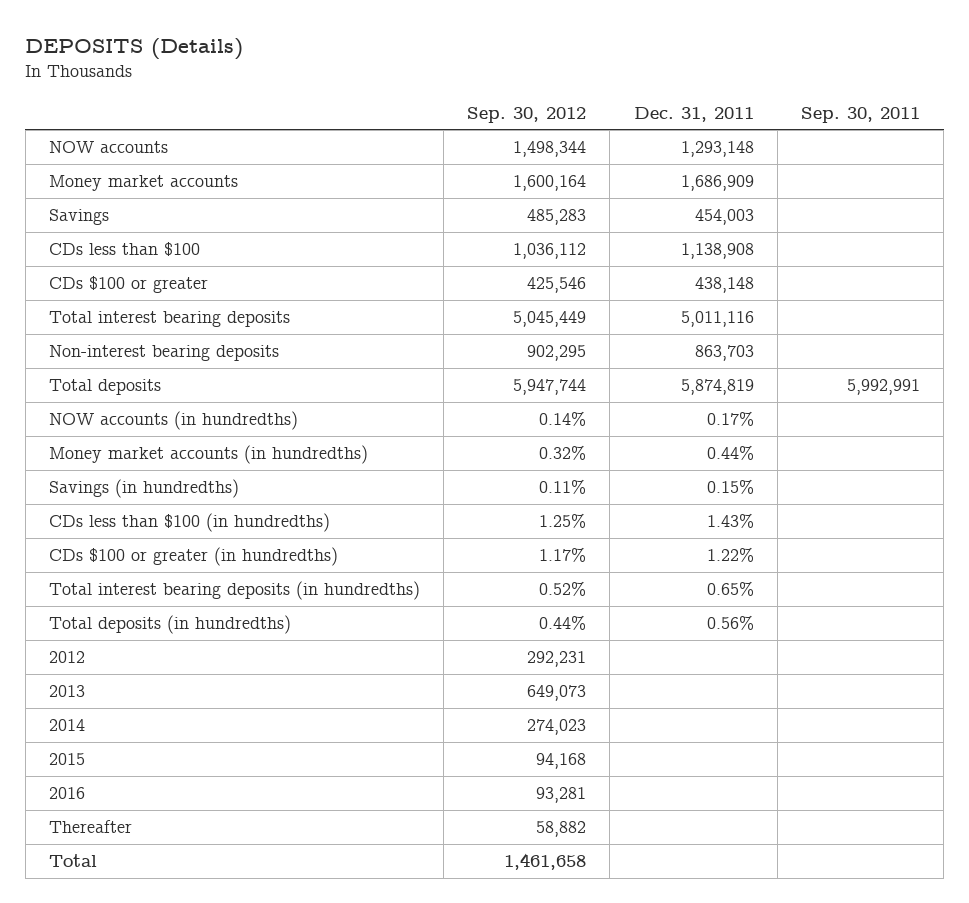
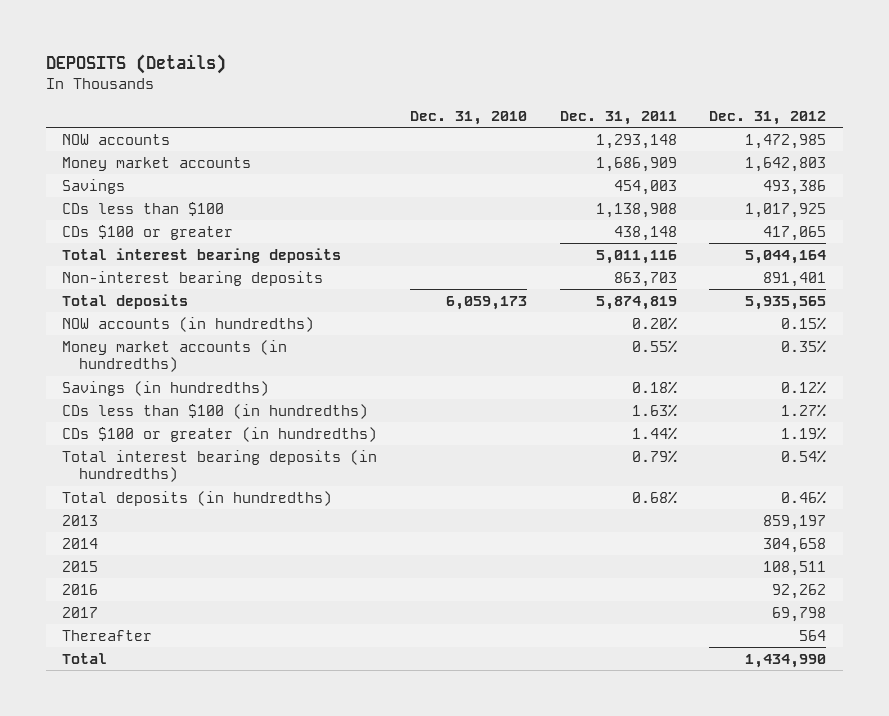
[467,106,587,123] Sep. 30, 2012 -> none
[800,106,920,123] Sep. 30, 2011 -> none
none -> [409,111,527,126] Dec. 31, 2010
none -> [709,111,827,126] Dec. 31, 2012
[48,651,85,664] 2012 -> none
[706,411,754,427] 0.17% -> [631,316,677,330] 0.20%
[706,445,754,461] 0.44% -> [631,339,677,353] 0.55%
[706,479,754,495] 0.15% -> [631,380,677,394] 0.18%
[706,513,754,529] 1.43% -> [631,403,677,417] 1.63%
[706,547,754,563] 1.22% -> [631,426,677,440] 1.44%
[706,581,754,597] 0.65% -> [631,449,677,463] 0.79%
[706,615,754,631] 0.56% -> [631,490,677,504] 0.68%
none -> [62,606,99,618] 2017

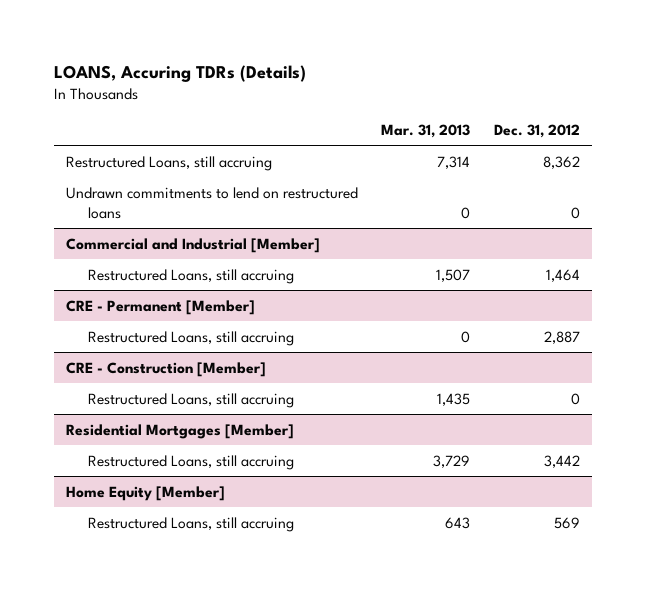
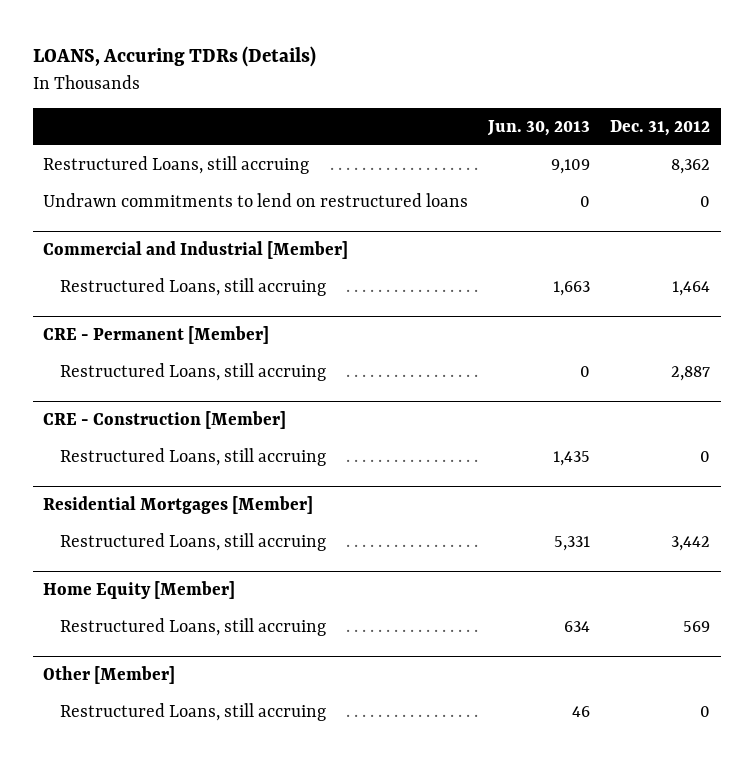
[381,123,471,138] Mar. 31, 2013 -> none
none -> [487,119,591,136] Jun. 30, 2013
none -> [42,666,175,685] Other [Member]
none -> [59,702,326,721] Restructured Loans, still accruing

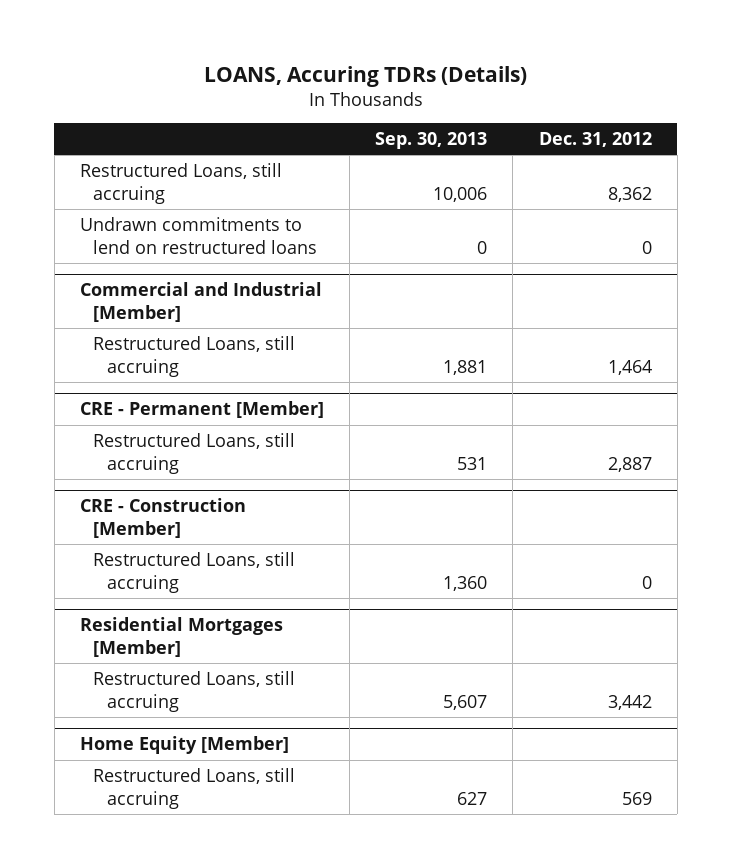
[487,119,591,136] Jun. 30, 2013 -> none
none -> [375,132,488,150] Sep. 30, 2013
[42,666,175,685] Other [Member] -> none
[59,702,326,721] Restructured Loans, still accruing -> none

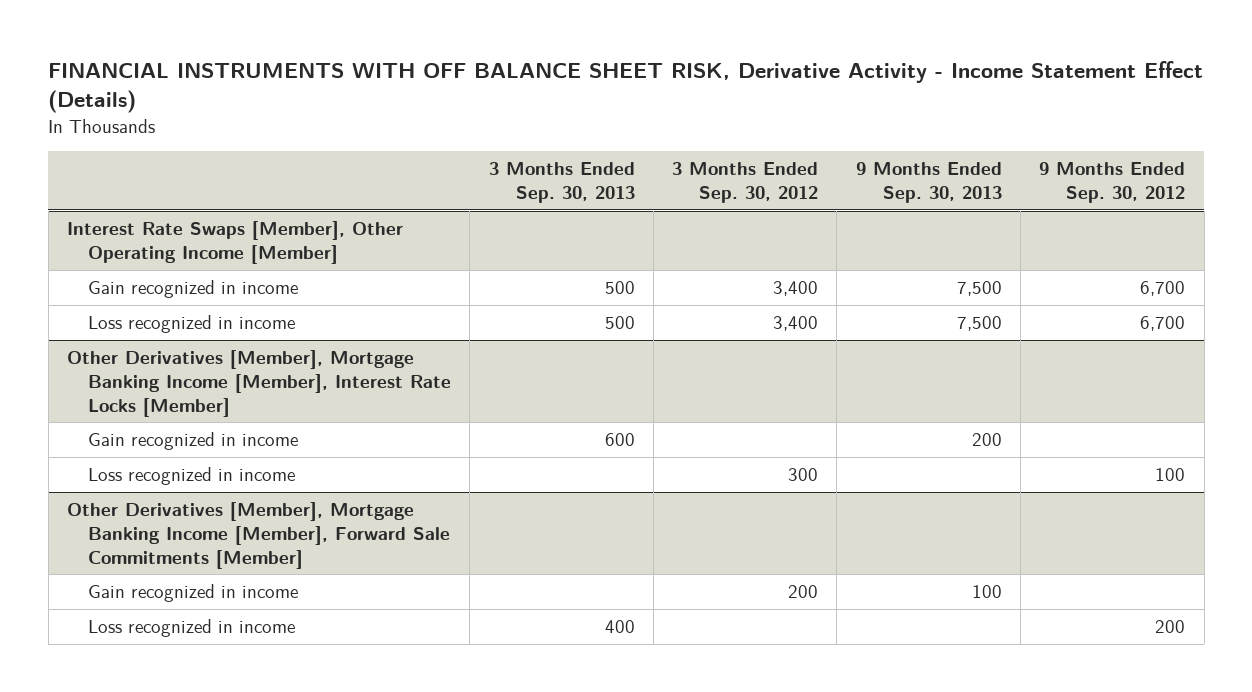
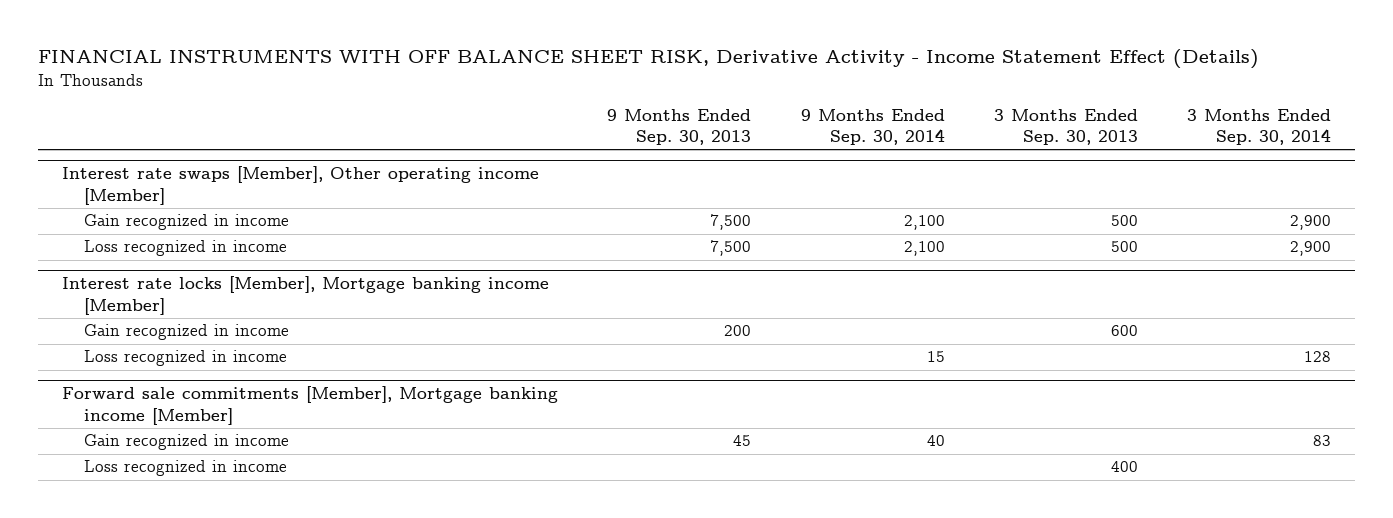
[672,162,819,204] 3 Months Ended Sep. 30, 2012 -> none
[1039,162,1186,204] 9 Months Ended Sep. 30, 2012 -> none
none -> [800,108,945,146] 9 Months Ended Sep. 30, 2014
none -> [1186,108,1331,146] 3 Months Ended Sep. 30, 2014
[67,220,404,264] Interest Rate Swaps [Member], Other Operating Income [Member] -> [62,166,540,205] Interest rate swaps [Member], Other operating income [Member]
[67,349,451,417] Other Derivatives [Member], Mortgage Banking Income [Member], Interest Rate Locks [Member] -> [62,276,550,315] Interest rate locks [Member], Mortgage banking income [Member]
[67,501,450,569] Other Derivatives [Member], Mortgage Banking Income [Member], Forward Sale Commitments [Member] -> [62,386,559,425] Forward sale commitments [Member], Mortgage banking income [Member]
[971,584,1002,598] 100 -> [733,435,752,447] 45

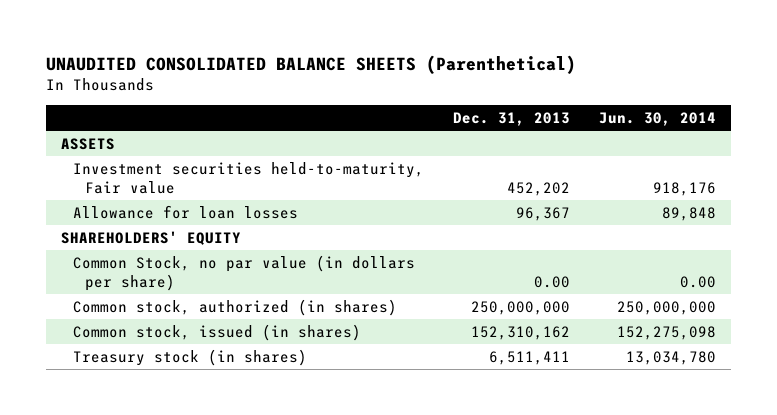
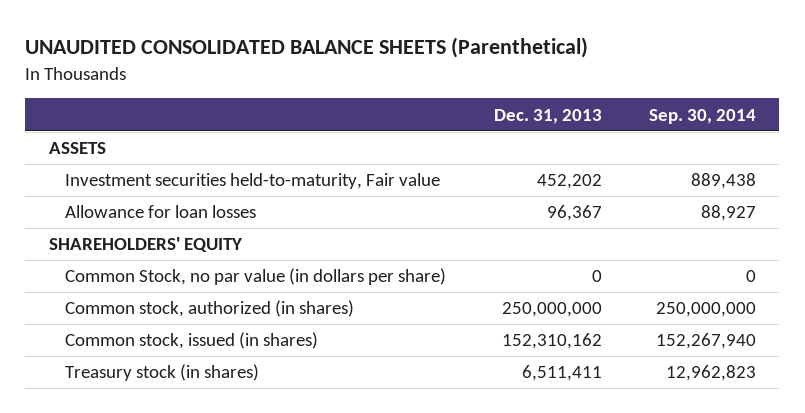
[599,111,717,126] Jun. 30, 2014 -> none
none -> [648,108,756,124] Sep. 30, 2014
[534,275,571,288] 0.00 -> [591,270,602,283] 0

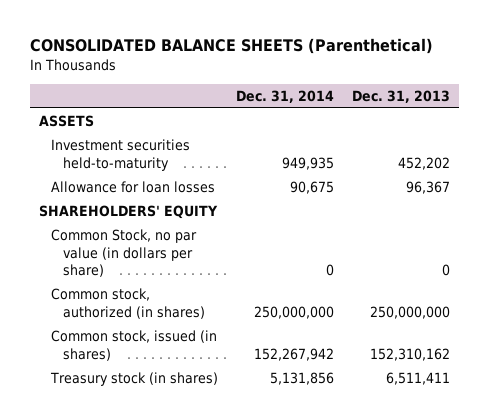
[25,37,589,59] UNAUDITED CONSOLIDATED BALANCE SHEETS (Parenthetical) -> [30,38,434,55] CONSOLIDATED BALANCE SHEETS (Parenthetical)
[648,108,756,124] Sep. 30, 2014 -> none
none -> [236,89,335,103] Dec. 31, 2014
[65,173,441,190] Investment securities held-to-maturity, Fair value -> [51,139,191,171] Investment securities held-to-maturity

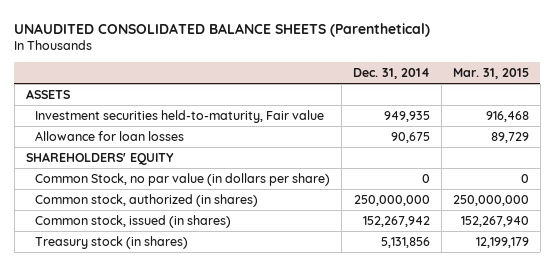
[30,38,434,55] CONSOLIDATED BALANCE SHEETS (Parenthetical) -> [14,22,431,37] UNAUDITED CONSOLIDATED BALANCE SHEETS (Parenthetical)
[352,89,451,103] Dec. 31, 2013 -> none
none -> [452,68,529,80] Mar. 31, 2015
[51,139,191,171] Investment securities held-to-maturity -> [35,109,325,123] Investment securities held-to-maturity, Fair value

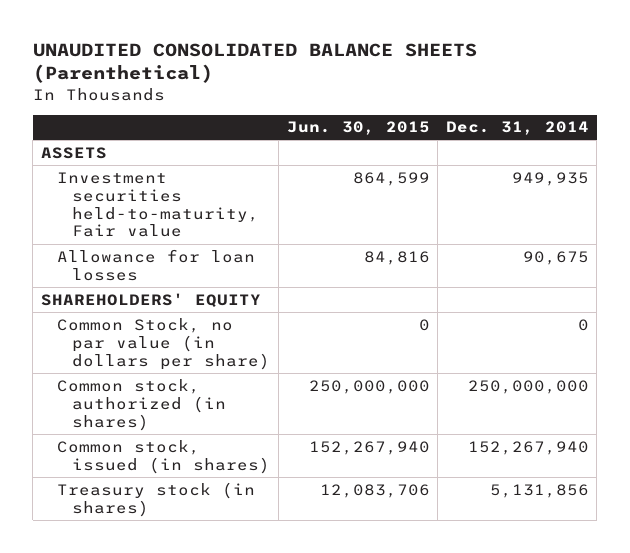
[452,68,529,80] Mar. 31, 2015 -> none
none -> [286,121,430,136] Jun. 30, 2015
[362,215,430,227] 152,267,942 -> [467,440,589,455] 152,267,940

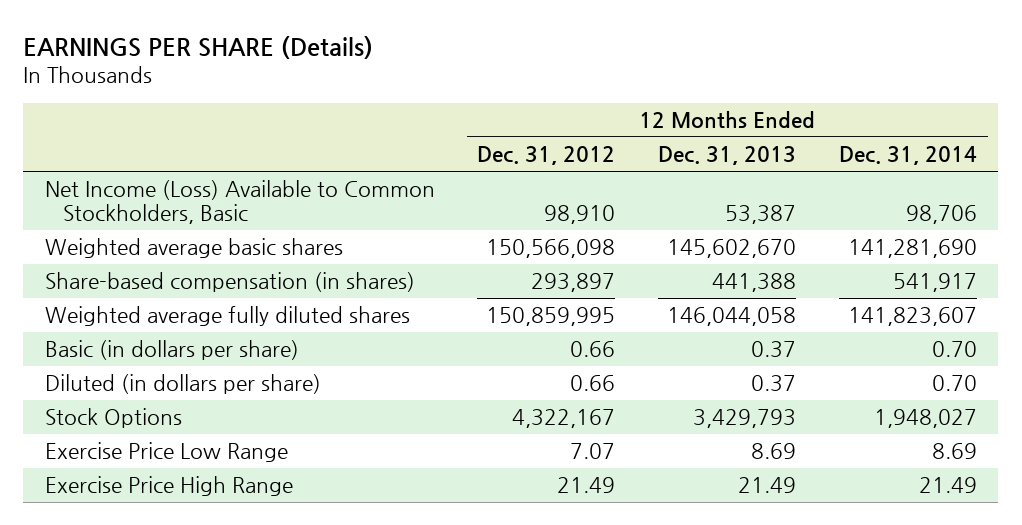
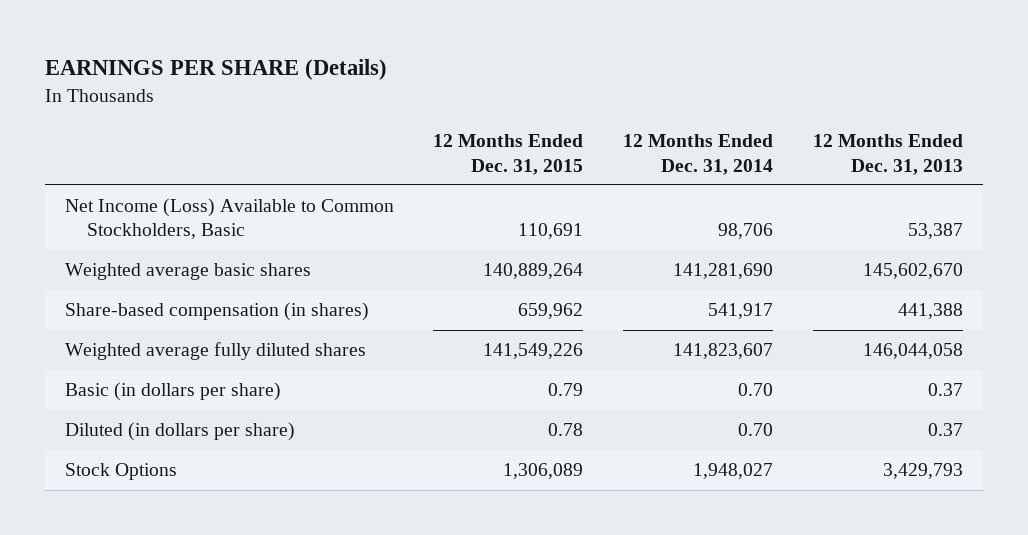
[477,146,616,166] Dec. 31, 2012 -> none
none -> [433,134,584,175] 12 Months Ended Dec. 31, 2015
[44,442,288,463] Exercise Price Low Range -> none
[44,476,293,497] Exercise Price High Range -> none

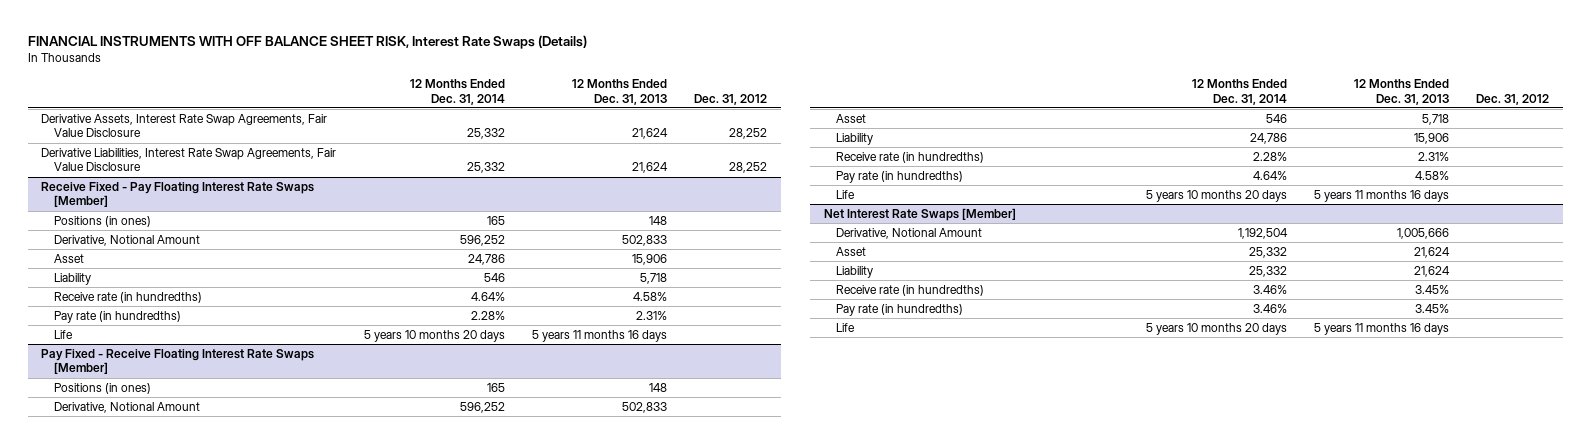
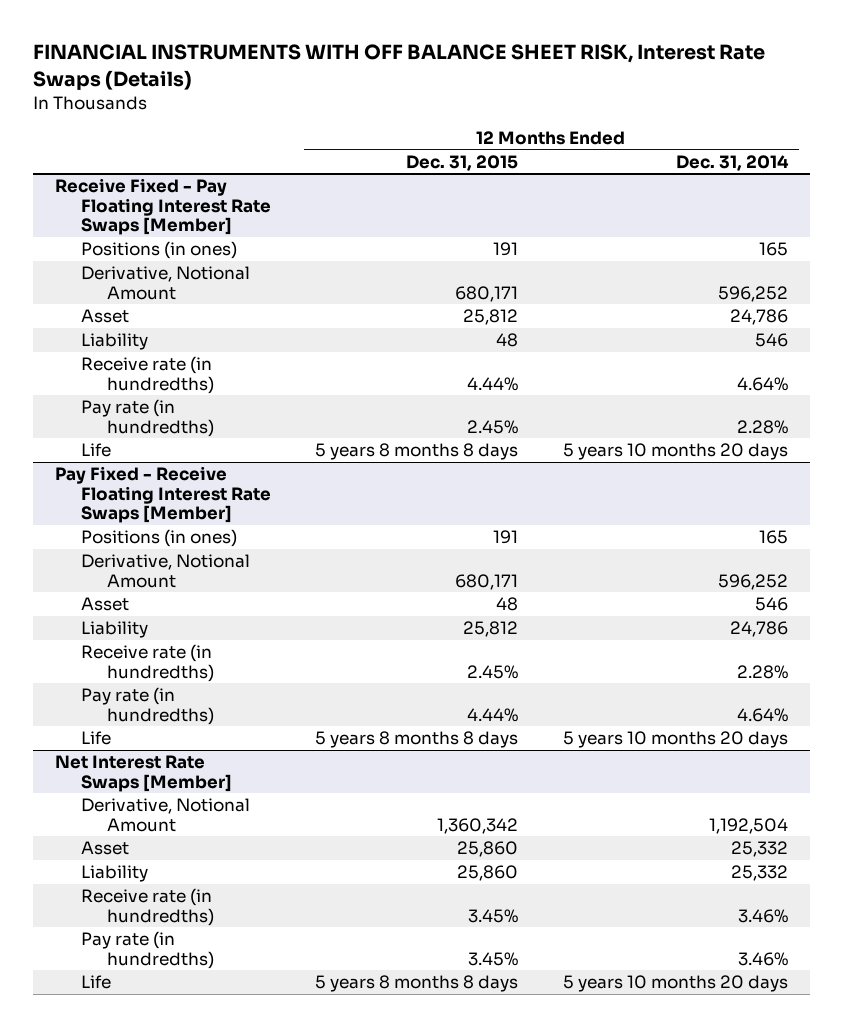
[571,79,667,105] 12 Months Ended Dec. 31, 2013 -> none
[693,93,767,105] Dec. 31, 2012 -> none
none -> [406,154,519,171] Dec. 31, 2015
[41,114,328,138] Derivative Assets, Interest Rate Swap Agreements, Fair Value Disclosure -> none
[41,148,337,172] Derivative Liabilities, Interest Rate Swap Agreements, Fair Value Disclosure -> none

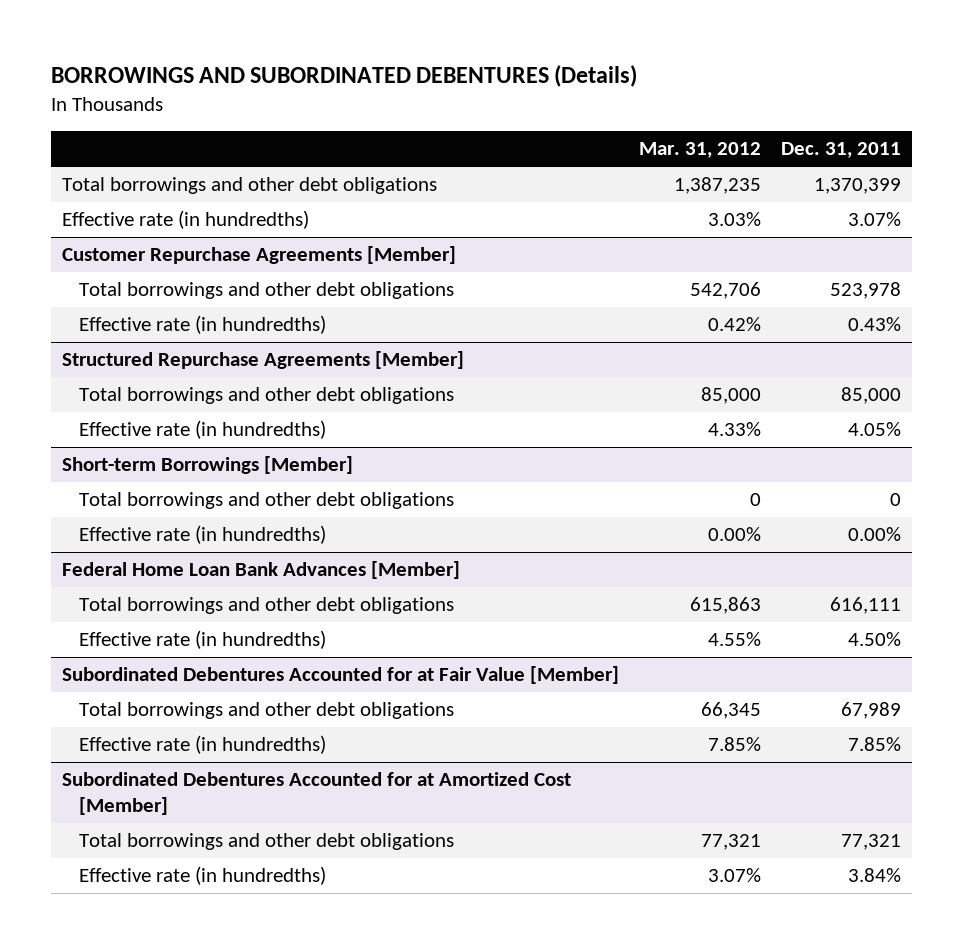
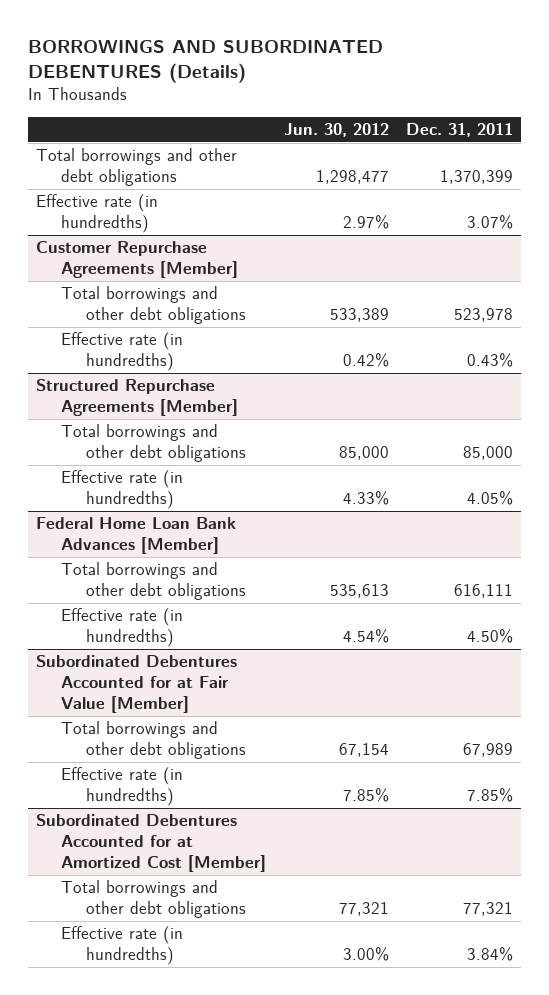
[639,142,762,159] Mar. 31, 2012 -> none
none -> [283,122,389,137] Jun. 30, 2012
[61,456,353,475] Short-term Borrowings [Member] -> none
[78,492,454,510] Total borrowings and other debt obligations -> none
[78,525,326,545] Effective rate (in hundredths) -> none

